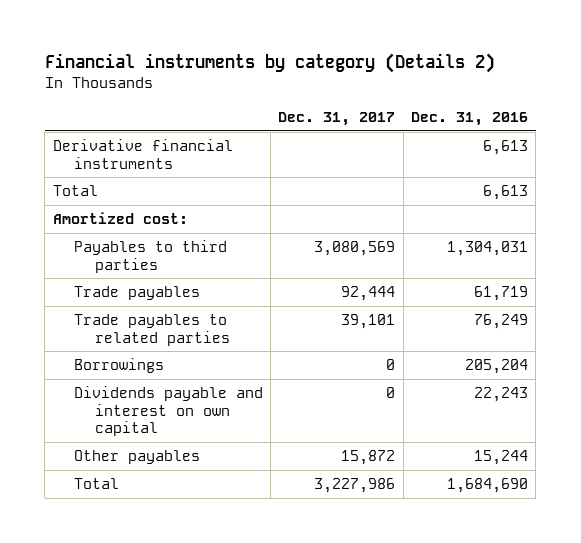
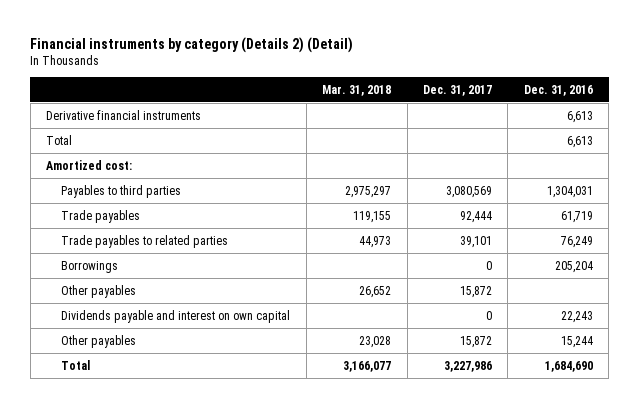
[44,52,495,73] Financial instruments by category (Details 2) -> [30,36,354,53] Financial instruments by category (Details 2) (Detail)
none -> [322,84,392,96] Mar. 31, 2018
none -> [61,284,137,298] Other payables

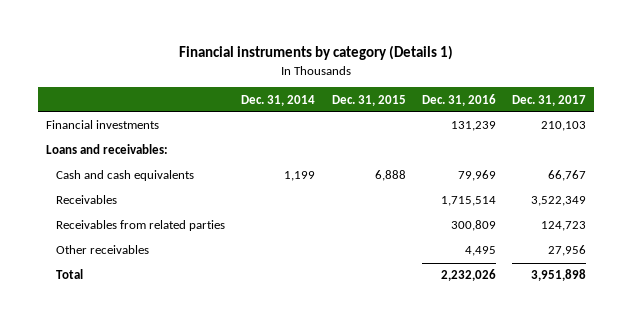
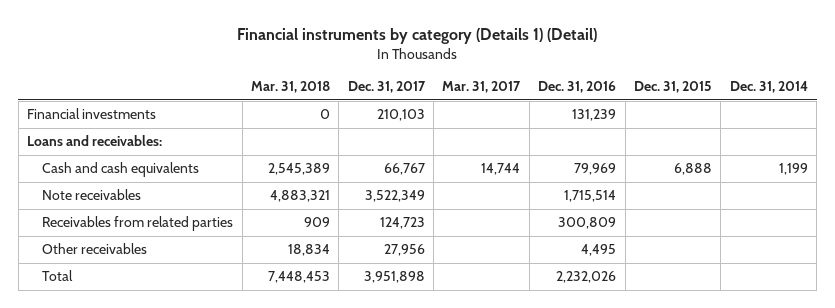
[178,45,453,61] Financial instruments by category (Details 1) -> [237,27,598,44] Financial instruments by category (Details 1) (Detail)
none -> [250,81,330,94] Mar. 31, 2018
none -> [442,81,522,94] Mar. 31, 2017
[56,195,118,205] Receivables -> [42,189,142,201] Note receivables

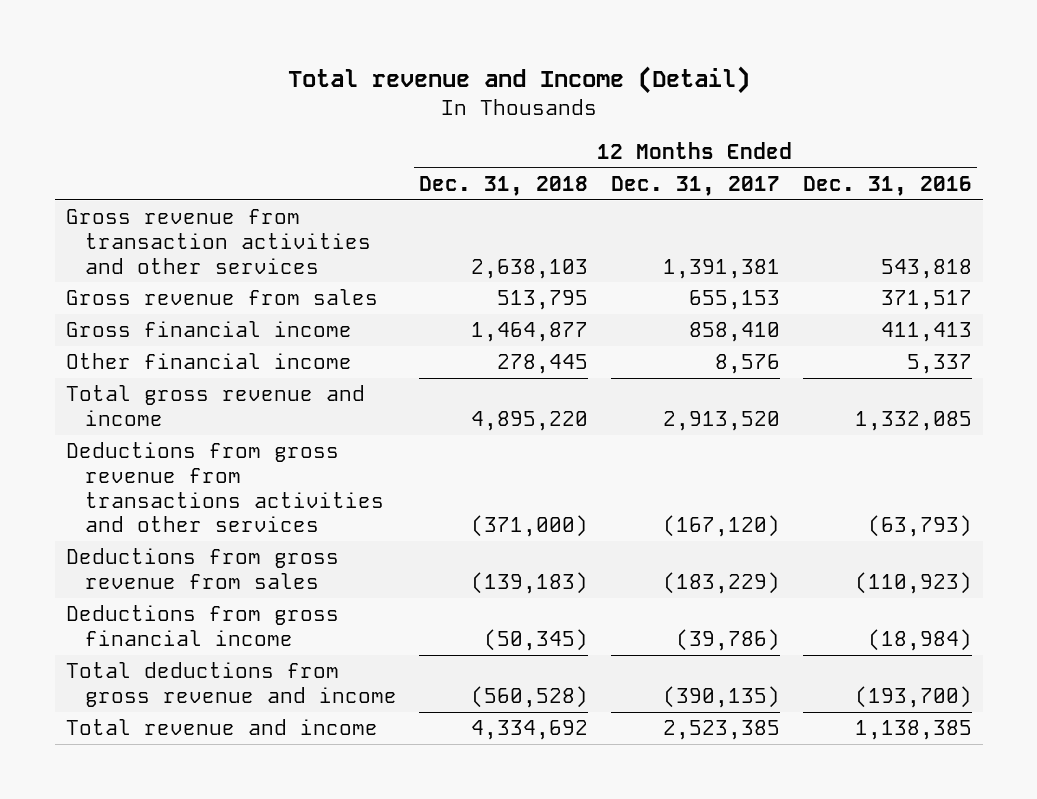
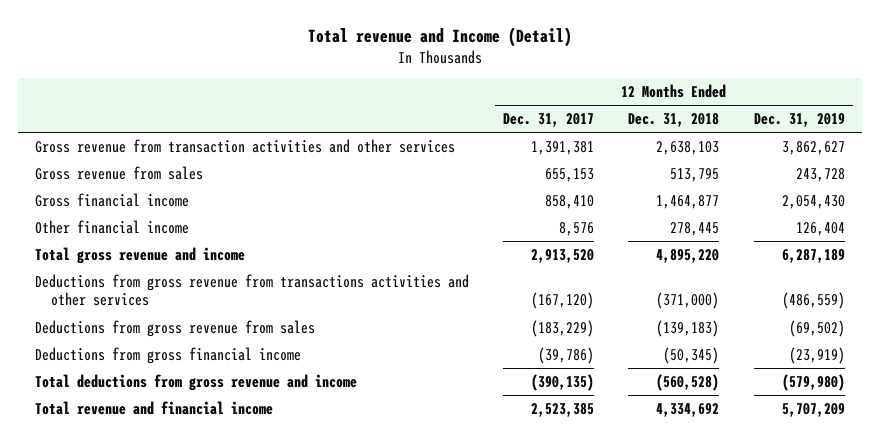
[802,175,972,196] Dec. 31, 2016 -> none
none -> [753,113,845,128] Dec. 31, 2019
[65,719,378,736] Total revenue and income -> [34,400,273,415] Total revenue and financial income

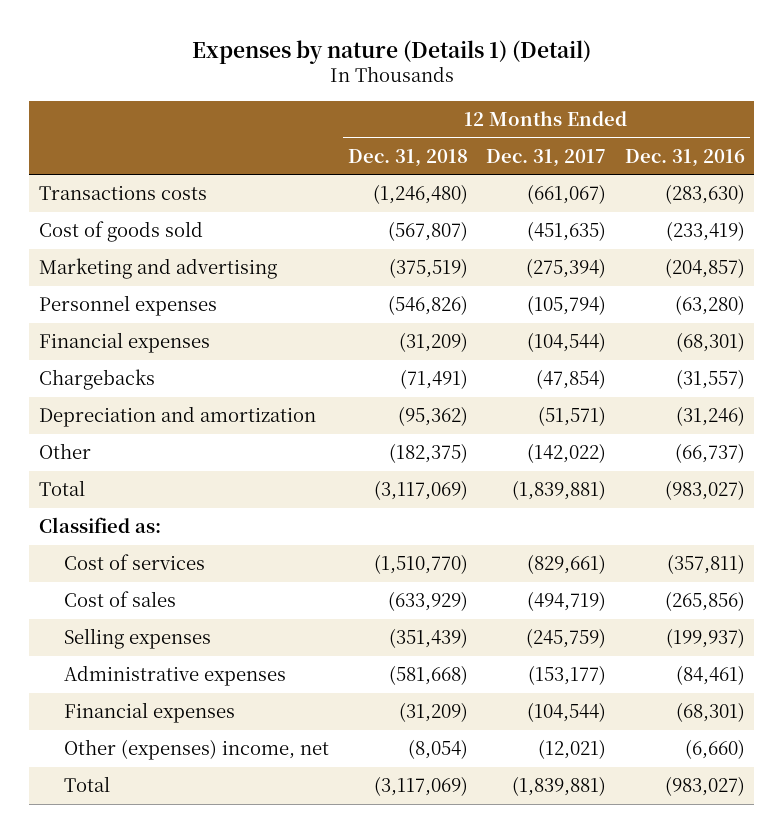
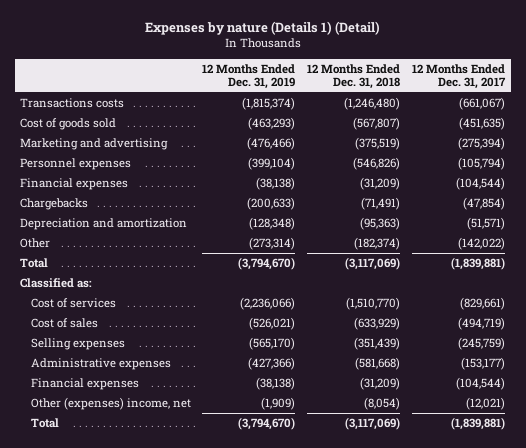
[625,148,746,167] Dec. 31, 2016 -> none
none -> [202,63,296,89] 12 Months Ended Dec. 31, 2019
[397,406,468,427] (95,362) -> [360,216,401,230] (95,363)
[388,443,468,464] (182,375) -> [354,236,401,250] (182,374)

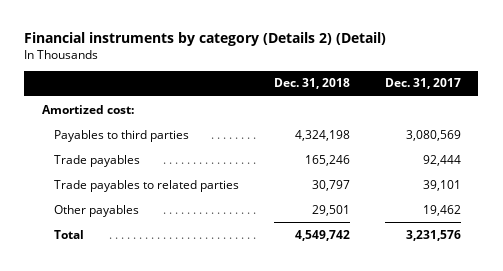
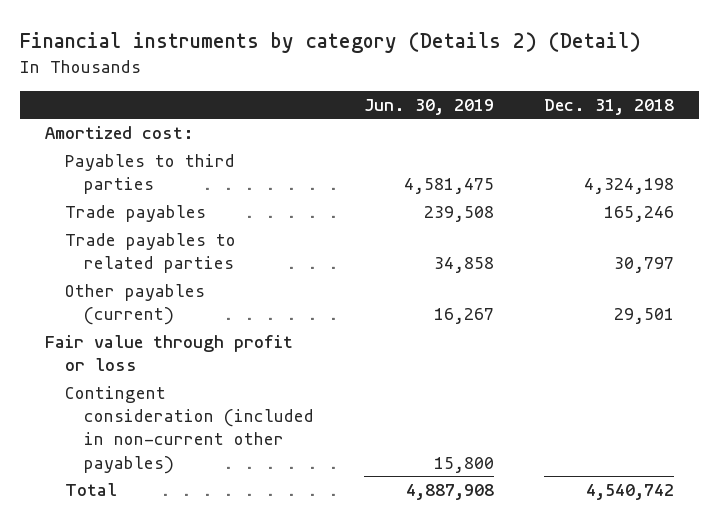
[384,78,461,90] Dec. 31, 2017 -> none
none -> [364,98,495,115] Jun. 30, 2019
[53,204,139,217] Other payables -> [64,284,205,326] Other payables (current)
none -> [45,335,294,372] Fair value through profit or loss
none -> [64,386,314,474] Contingent consideration (included in non-current other payables)
[294,229,350,241] 4,549,742 -> [586,484,675,501] 4,540,742

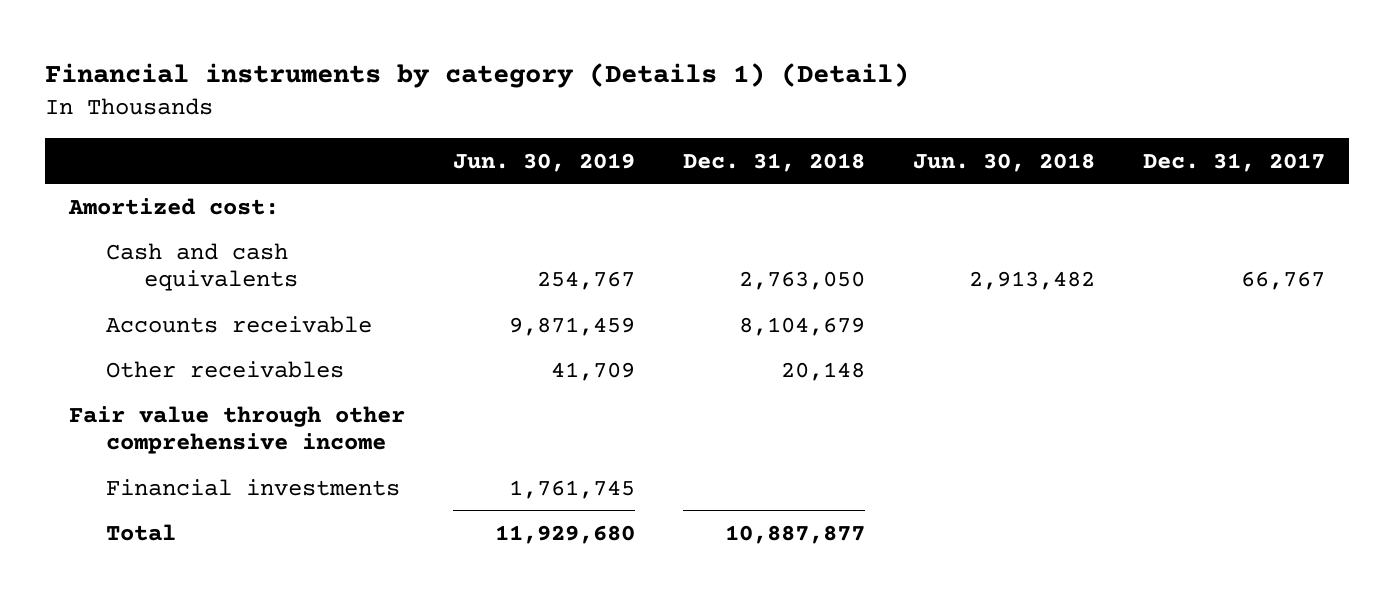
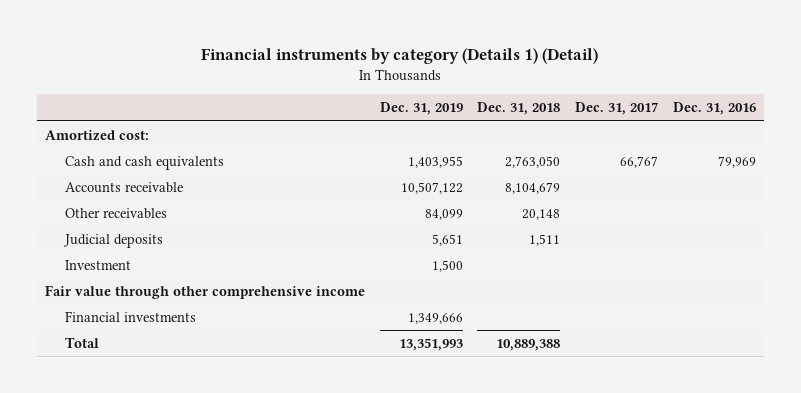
[452,152,635,172] Jun. 30, 2019 -> none
[913,152,1096,172] Jun. 30, 2018 -> none
none -> [379,102,463,116] Dec. 31, 2019
none -> [673,102,757,116] Dec. 31, 2016
none -> [63,233,163,248] Judicial deposits
none -> [64,259,131,270] Investment
[725,524,866,544] 10,887,877 -> [496,338,561,351] 10,889,388

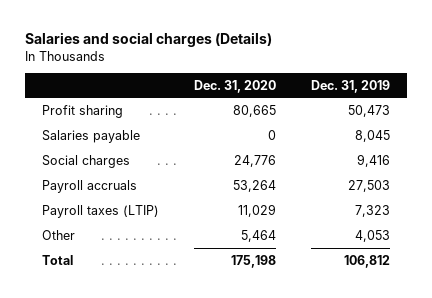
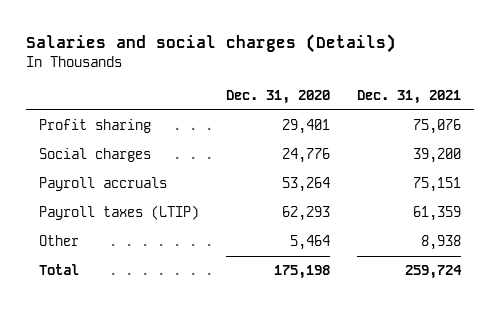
[310,79,390,93] Dec. 31, 2019 -> none
none -> [356,90,461,105] Dec. 31, 2021
[42,129,141,143] Salaries payable -> none
[233,104,277,117] 80,665 -> [282,119,331,135] 29,401
[238,203,277,217] 11,029 -> [282,206,331,222] 62,293

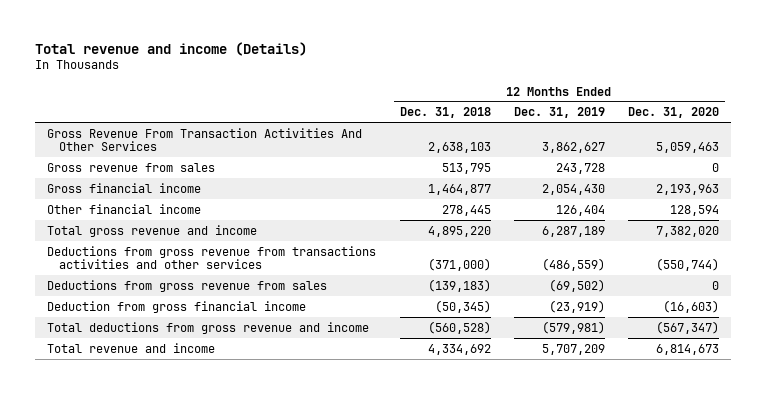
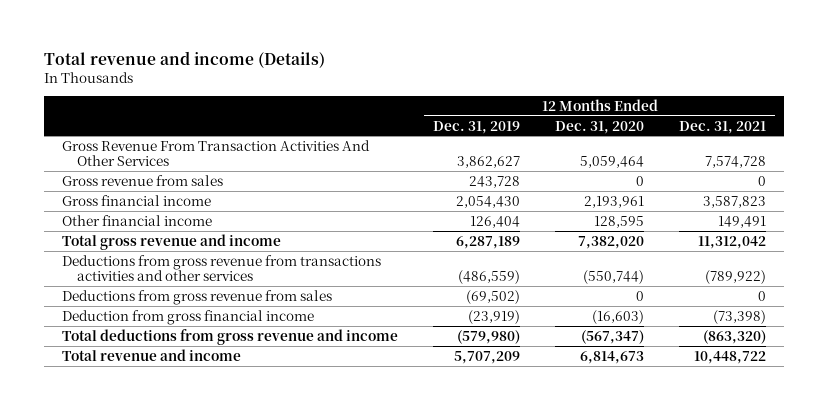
[399,107,491,119] Dec. 31, 2018 -> none
none -> [679,120,767,134] Dec. 31, 2021
[656,142,720,154] 5,059,463 -> [580,156,645,169] 5,059,464
[656,183,720,195] 2,193,963 -> [584,195,645,208] 2,193,961
[670,204,720,216] 128,594 -> [594,215,645,228] 128,595
[541,320,605,334] (579,981) -> [456,329,520,344] (579,980)

